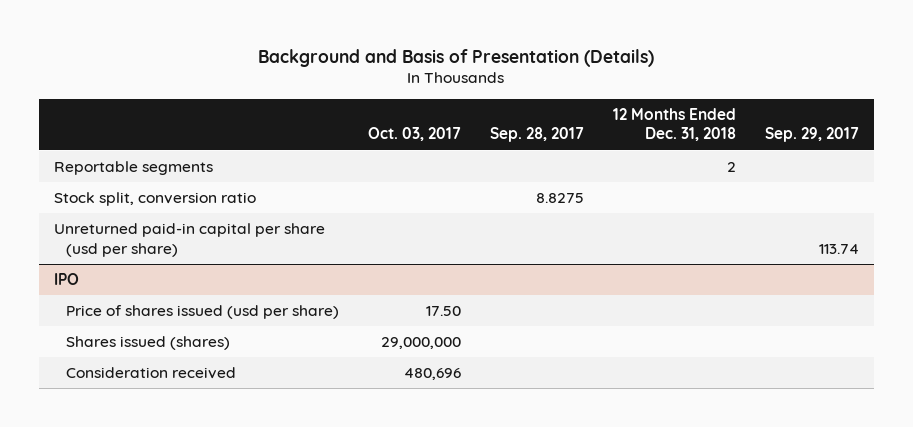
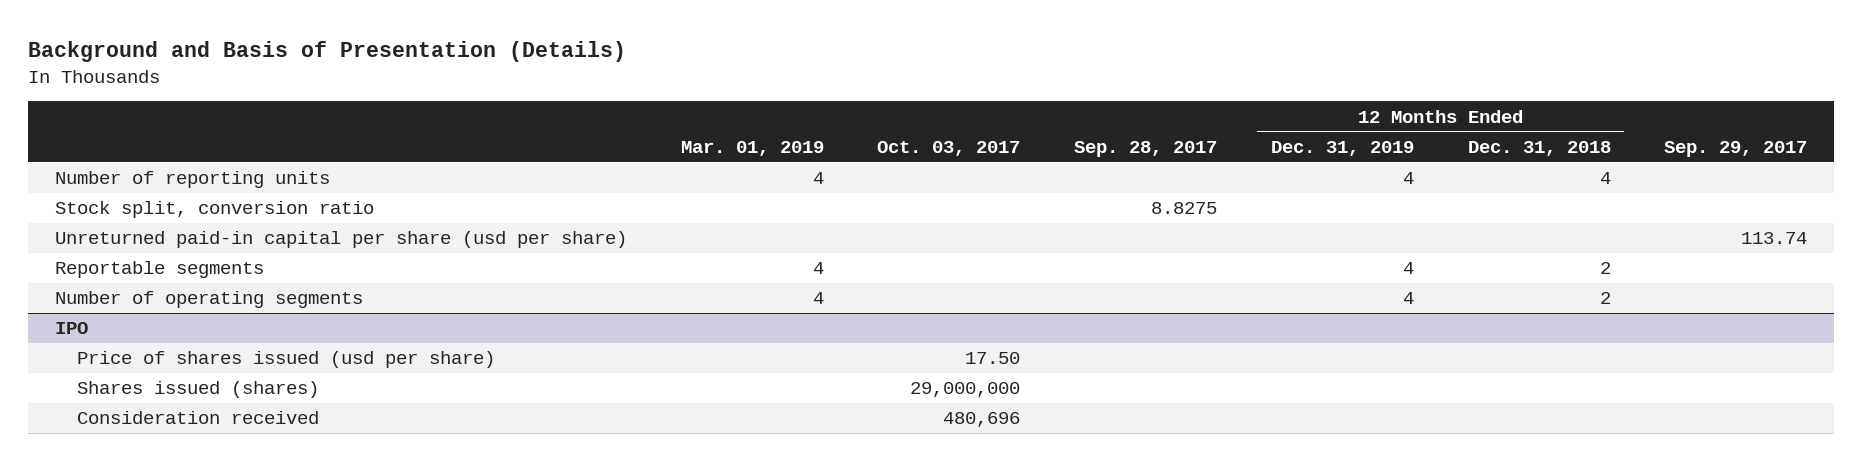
none -> [680,140,824,156] Mar. 01, 2019
none -> [1270,140,1414,156] Dec. 31, 2019
none -> [54,171,330,189] Number of reporting units
[53,161,213,176] Reportable segments -> [54,261,264,279] Reportable segments
none -> [54,291,363,309] Number of operating segments

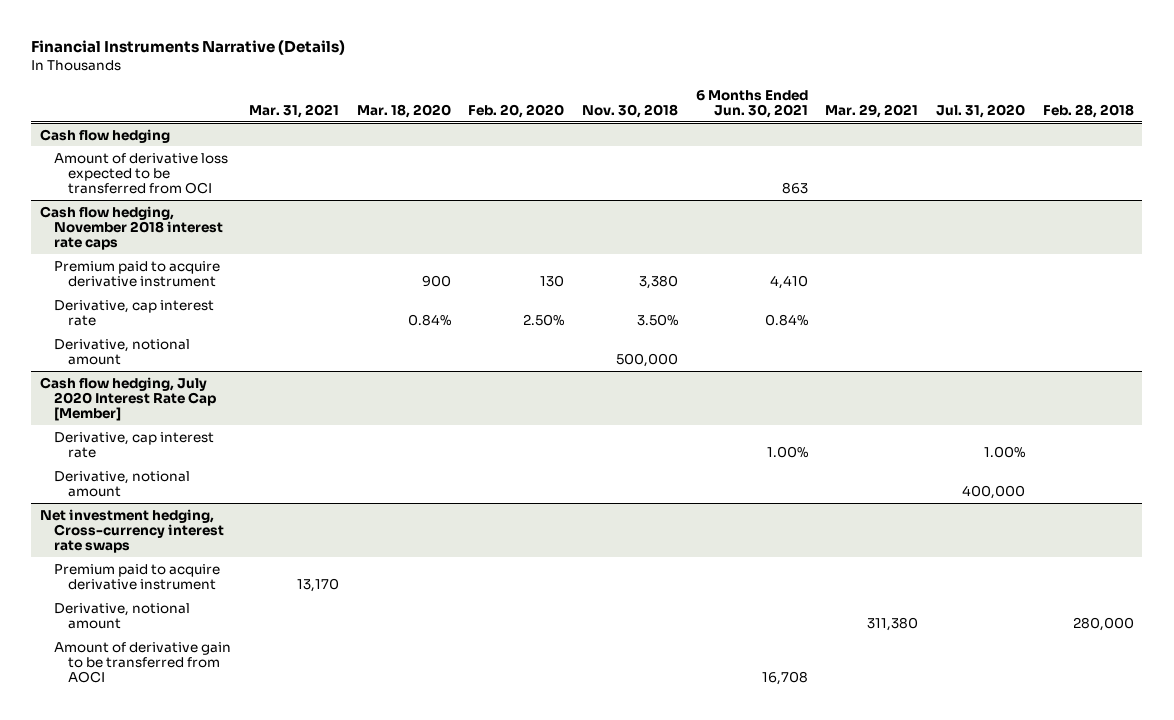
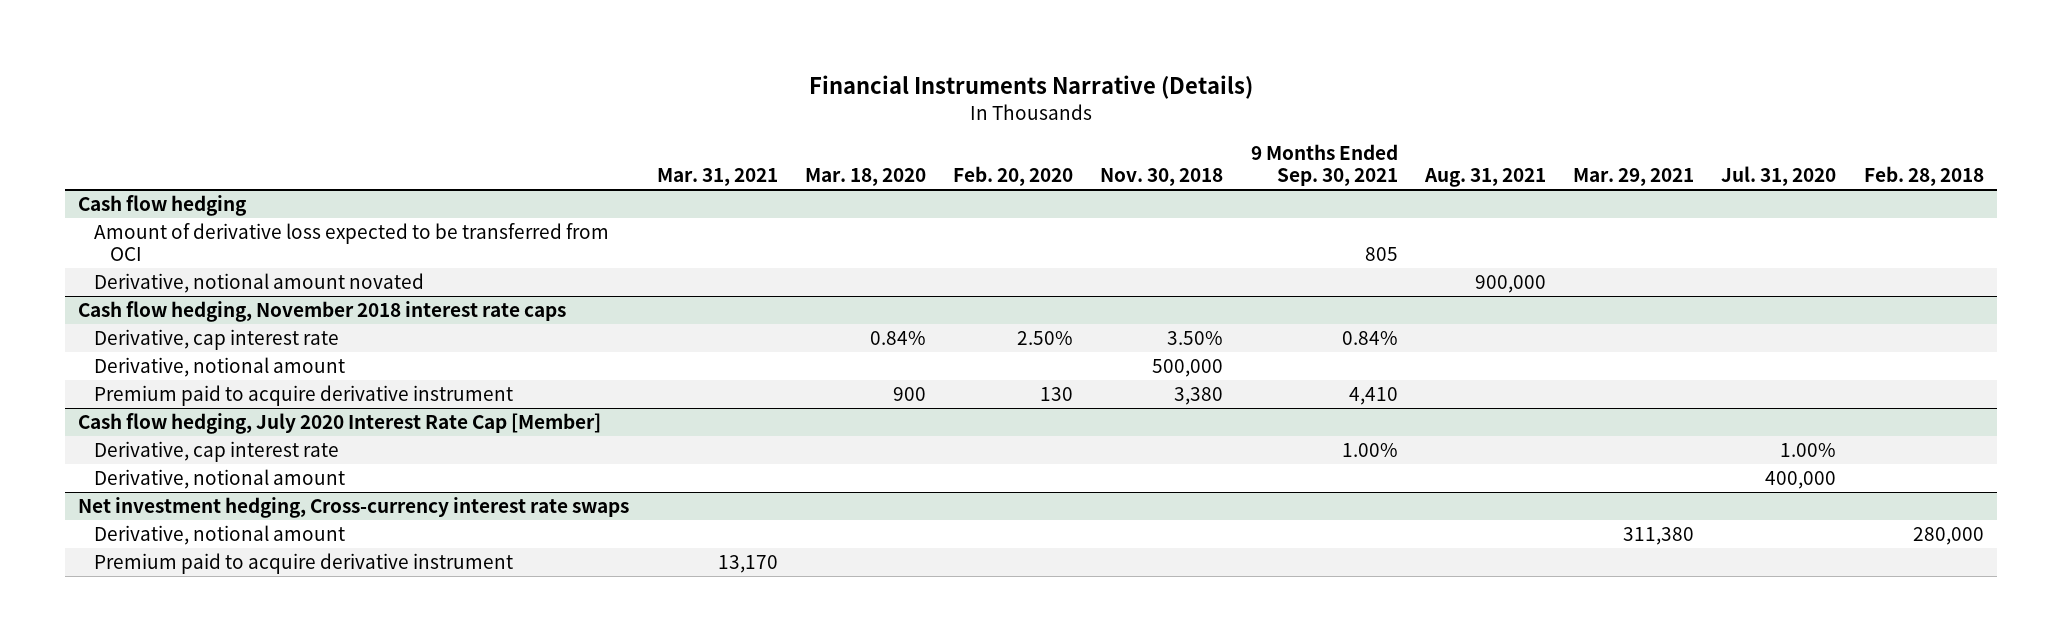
[695,89,808,119] 6 Months Ended Jun. 30, 2021 -> none
none -> [1250,143,1398,187] 9 Months Ended Sep. 30, 2021
none -> [1423,168,1546,188] Aug. 31, 2021
none -> [94,272,425,293] Derivative, notional amount novated
[54,260,221,287] Premium paid to acquire derivative instrument -> [94,384,514,406] Premium paid to acquire derivative instrument
[54,641,232,684] Amount of derivative gain to be transferred from AOCI -> none
[54,563,221,590] Premium paid to acquire derivative instrument -> [94,552,514,574] Premium paid to acquire derivative instrument

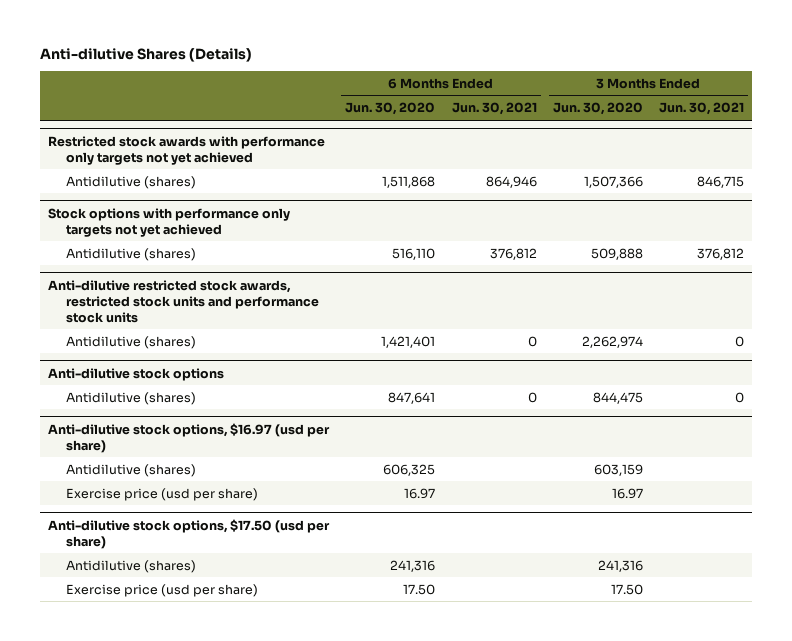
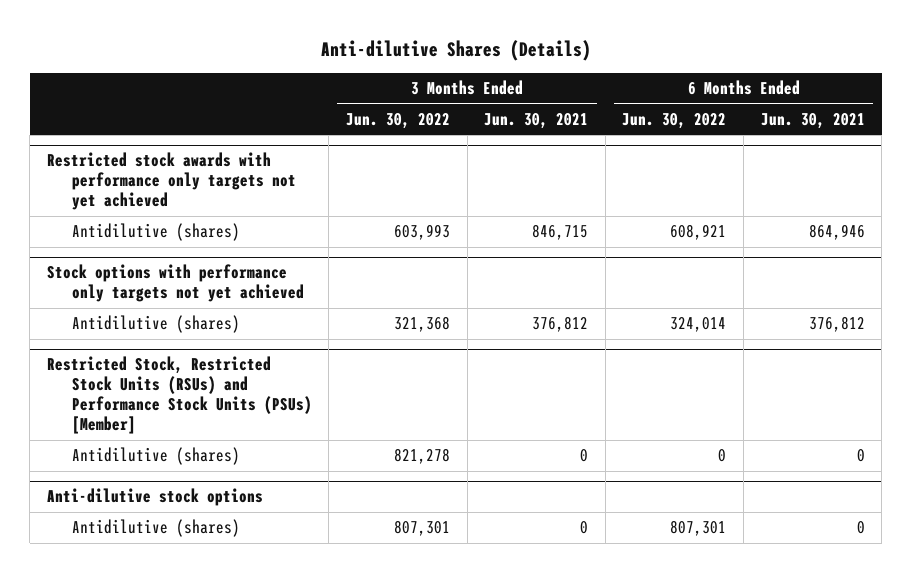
[345,102,436,116] Jun. 30, 2020 -> none
[552,102,643,116] Jun. 30, 2020 -> none
none -> [345,112,450,129] Jun. 30, 2022
none -> [622,112,727,129] Jun. 30, 2022
[48,279,320,323] Anti-dilutive restricted stock awards, restricted stock units and performance stock units -> [46,356,312,435] Restricted Stock, Restricted Stock Units (RSUs) and Performance Stock Units (PSUs) [Member]
[48,422,331,453] Anti-dilutive stock options, $16.97 (usd per share) -> none
[66,463,197,477] Antidilutive (shares) -> none
[66,487,259,501] Exercise price (usd per share) -> none
[48,518,331,549] Anti-dilutive stock options, $17.50 (usd per share) -> none
[66,559,197,573] Antidilutive (shares) -> none
[66,583,259,597] Exercise price (usd per share) -> none

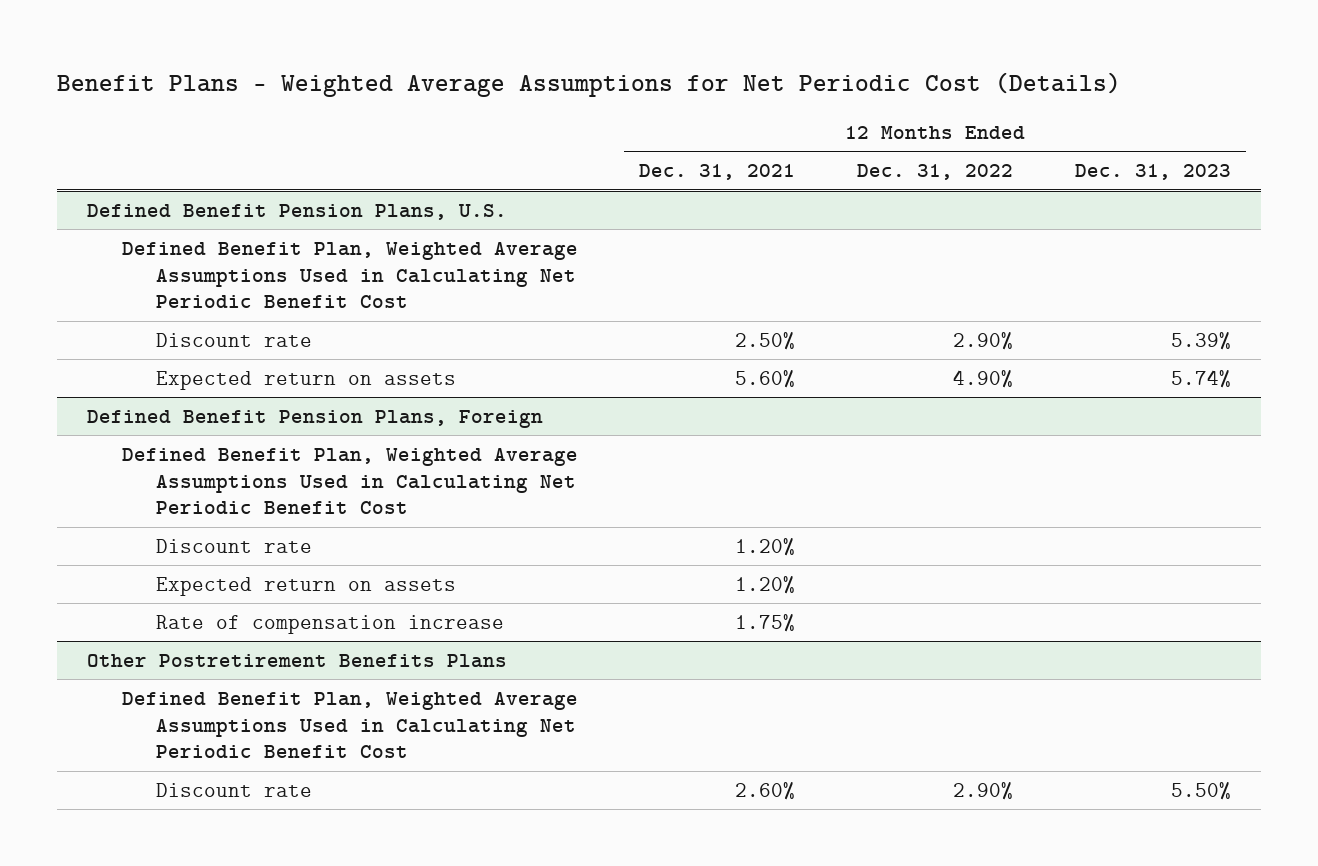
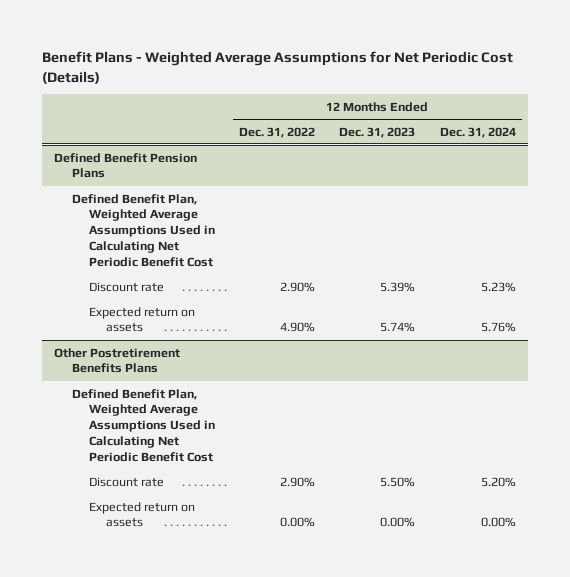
[639,164,796,181] Dec. 31, 2021 -> none
none -> [439,126,516,138] Dec. 31, 2024
[87,203,508,220] Defined Benefit Pension Plans, U.S. -> [54,152,198,179] Defined Benefit Pension Plans
[87,409,544,428] Defined Benefit Pension Plans, Foreign -> none
[121,447,578,515] Defined Benefit Plan, Weighted Average Assumptions Used in Calculating Net Periodic Benefit Cost -> none
[156,538,313,553] Discount rate -> none
[156,576,457,596] Expected return on assets -> none
[156,614,505,634] Rate of compensation increase -> none
none -> [88,501,195,528] Expected return on assets

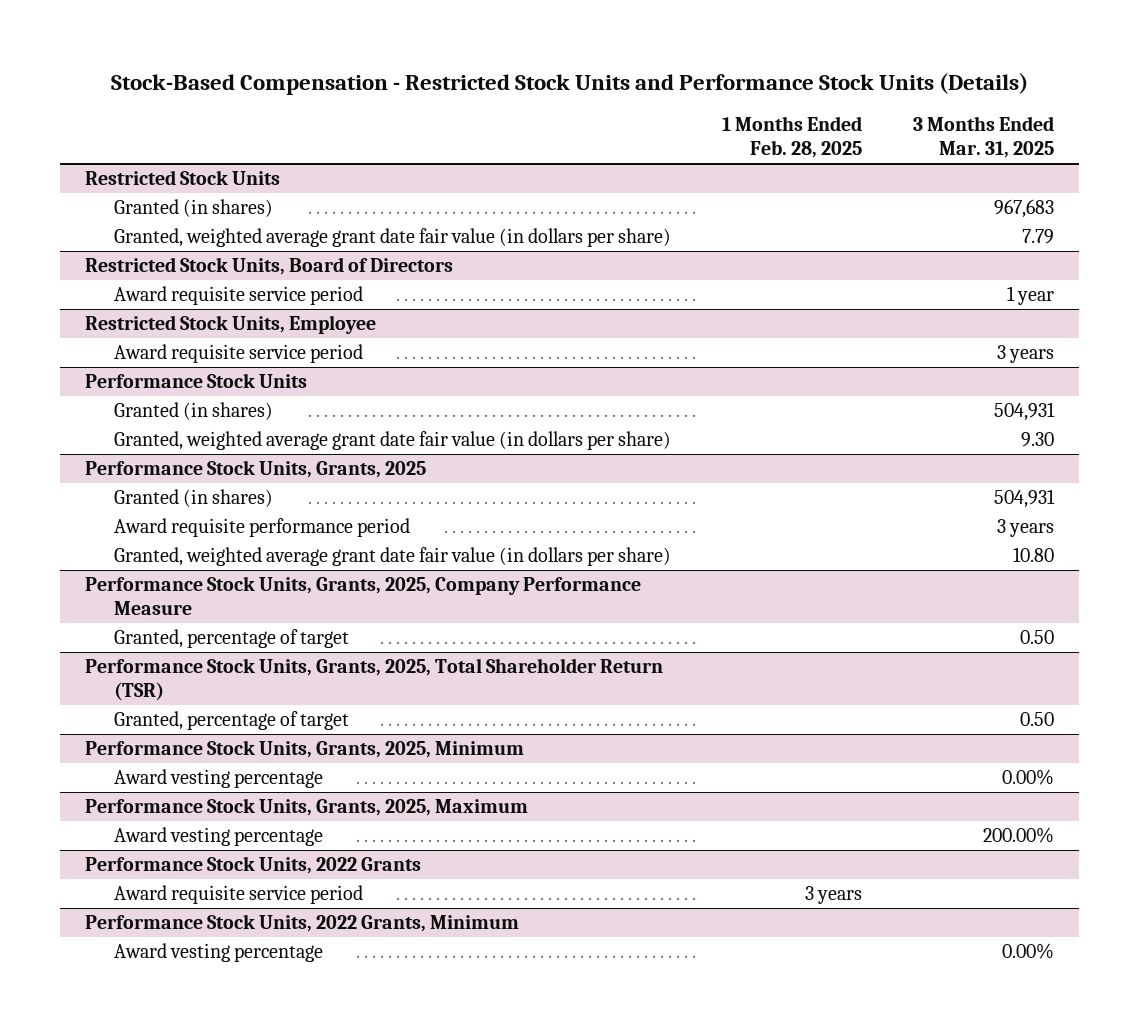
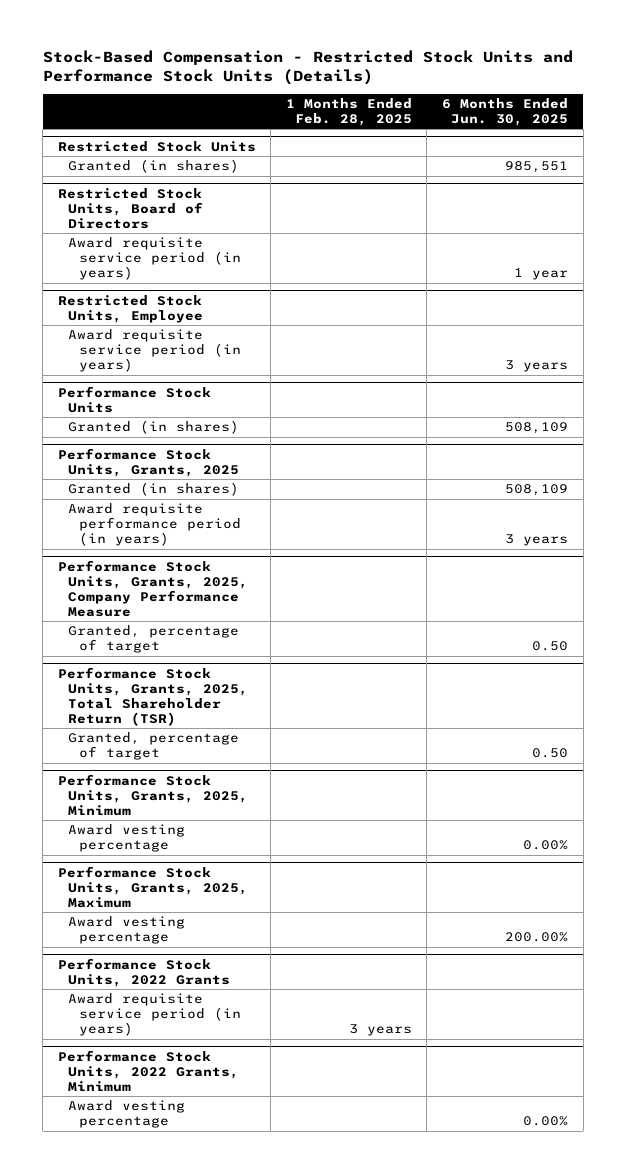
[912,116,1054,159] 3 Months Ended Mar. 31, 2025 -> none
none -> [442,97,569,126] 6 Months Ended Jun. 30, 2025
[113,228,671,248] Granted, weighted average grant date fair value (in dollars per share) -> none
[113,286,363,306] Award requisite service period -> [68,237,242,281] Award requisite service period (in years)
[113,344,363,364] Award requisite service period -> [68,329,242,373] Award requisite service period (in years)
[113,431,671,451] Granted, weighted average grant date fair value (in dollars per share) -> none
[113,547,671,567] Granted, weighted average grant date fair value (in dollars per share) -> none
[113,518,410,538] Award requisite performance period -> [68,503,242,547] Award requisite performance period (in years)
[113,885,363,905] Award requisite service period -> [68,993,242,1037] Award requisite service period (in years)

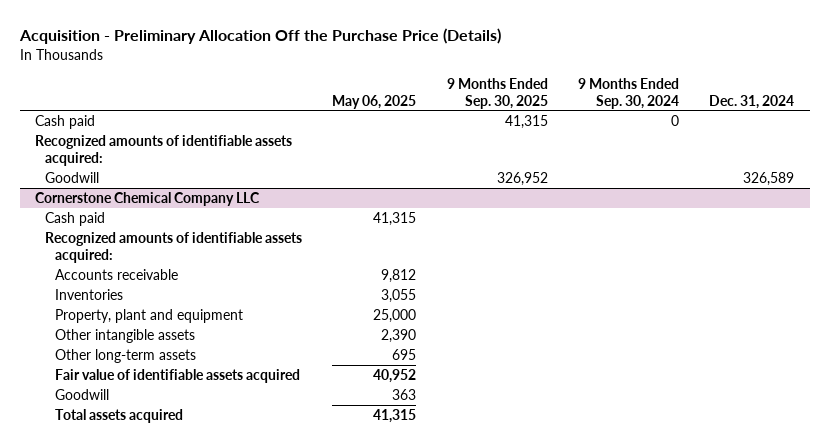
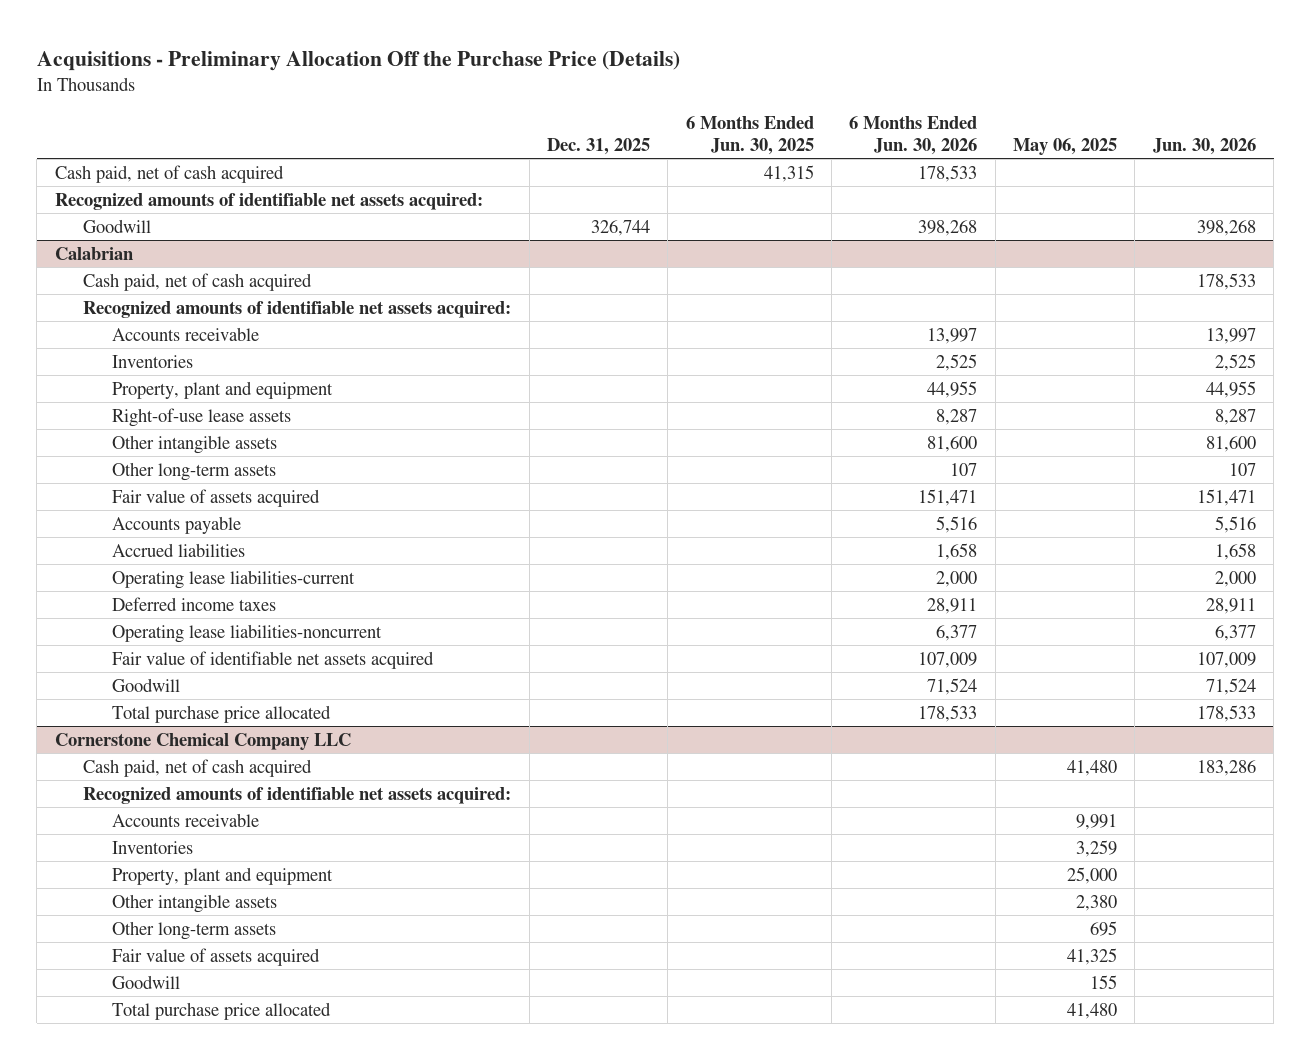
[18,28,501,45] Acquisition - Preliminary Allocation Off the Purchase Price (Details) -> [36,50,680,71] Acquisitions - Preliminary Allocation Off the Purchase Price (Details)
[446,77,548,109] 9 Months Ended Sep. 30, 2025 -> none
[578,77,680,109] 9 Months Ended Sep. 30, 2024 -> none
[709,94,795,109] Dec. 31, 2024 -> none
none -> [546,137,650,155] Dec. 31, 2025
none -> [685,115,814,155] 6 Months Ended Jun. 30, 2025
none -> [849,115,978,155] 6 Months Ended Jun. 30, 2026
none -> [1152,137,1256,155] Jun. 30, 2026
[34,115,95,130] Cash paid -> [54,164,284,183] Cash paid, net of cash acquired
[34,135,292,166] Recognized amounts of identifiable assets acquired: -> [54,192,483,210] Recognized amounts of identifiable net assets acquired:
none -> [54,246,133,260] Calabrian
none -> [83,272,313,291] Cash paid, net of cash acquired
none -> [83,300,512,318] Recognized amounts of identifiable net assets acquired:
none -> [111,326,259,341] Accounts receivable
none -> [111,354,193,368] Inventories
none -> [111,380,333,399] Property, plant and equipment
none -> [111,407,291,427] Right-of-use lease assets
none -> [111,434,277,454] Other intangible assets
none -> [111,461,276,481] Other long-term assets
none -> [111,488,320,507] Fair value of assets acquired
none -> [111,515,241,534] Accounts payable
none -> [111,542,245,557] Accrued liabilities
none -> [111,569,355,589] Operating lease liabilities-current
none -> [111,596,276,611] Deferred income taxes
none -> [111,623,382,643] Operating lease liabilities-noncurrent
none -> [111,650,434,669] Fair value of identifiable net assets acquired
none -> [111,677,180,692] Goodwill
none -> [111,704,331,723] Total purchase price allocated
[45,212,106,227] Cash paid -> [83,758,313,777] Cash paid, net of cash acquired
[373,212,417,227] 41,315 -> [1067,759,1118,776] 41,480
[45,232,303,263] Recognized amounts of identifiable assets acquired: -> [83,786,512,804] Recognized amounts of identifiable net assets acquired:
[381,269,417,284] 9,812 -> [1076,813,1118,830] 9,991
[381,289,417,304] 3,055 -> [1076,839,1118,857] 3,259
[381,329,417,344] 2,390 -> [1076,894,1118,911] 2,380
[55,409,184,424] Total assets acquired -> none
[55,369,301,384] Fair value of identifiable assets acquired -> [111,947,320,966] Fair value of assets acquired
[373,369,417,384] 40,952 -> [1067,947,1118,965] 41,325
[392,389,417,401] 363 -> [1090,974,1118,989] 155
none -> [111,1001,331,1020] Total purchase price allocated

